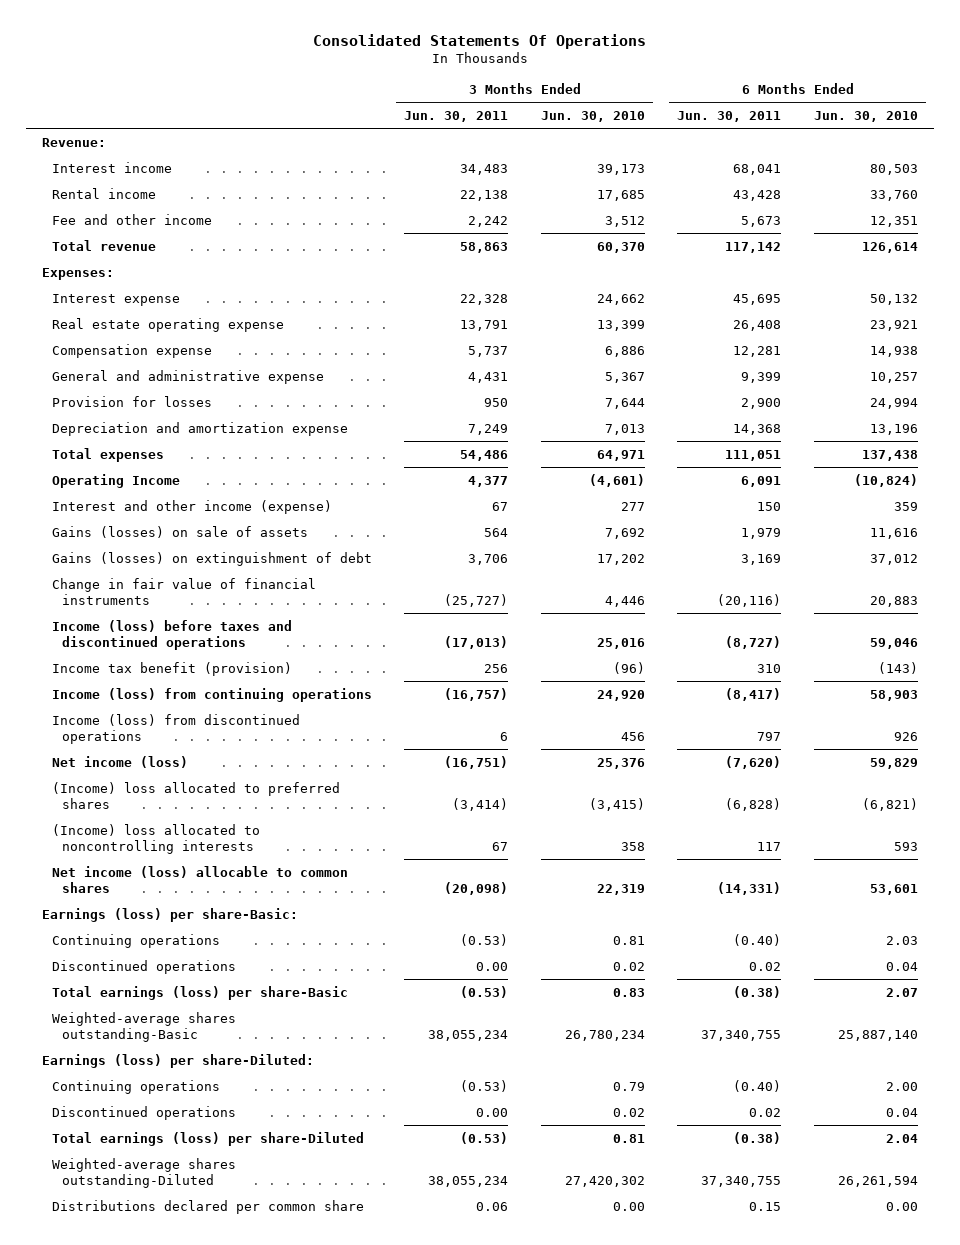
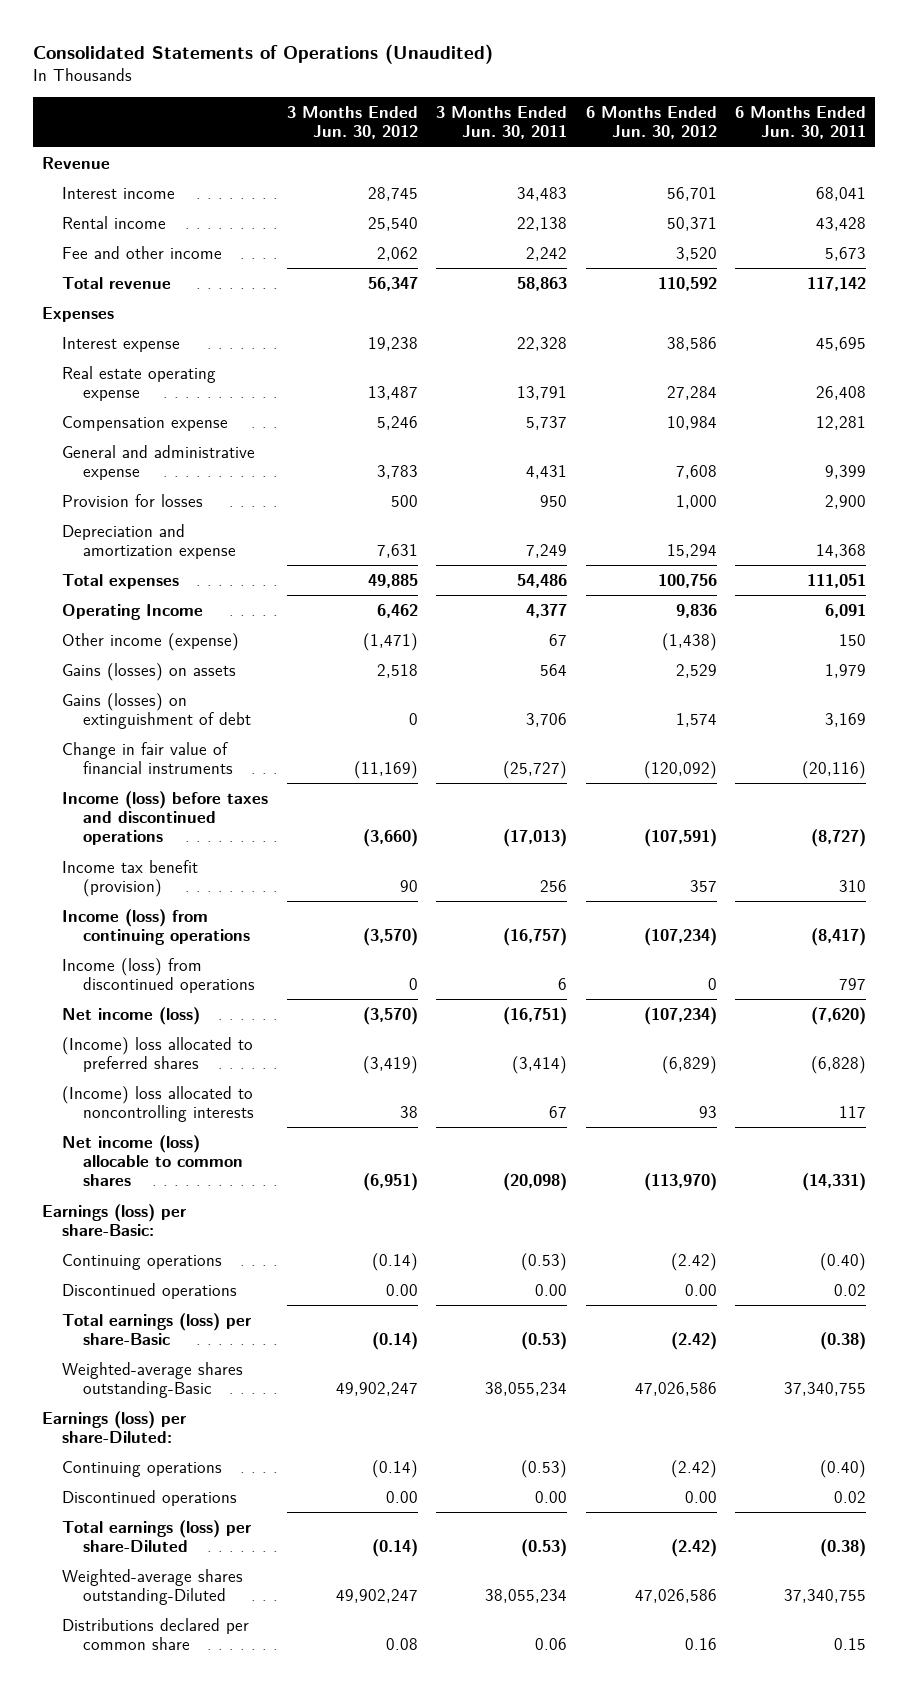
[312,33,646,49] Consolidated Statements Of Operations -> [33,43,494,64] Consolidated Statements of Operations (Unaudited)
[540,111,645,123] Jun. 30, 2010 -> none
[813,111,918,123] Jun. 30, 2010 -> none
none -> [286,105,418,140] 3 Months Ended Jun. 30, 2012
none -> [585,105,717,140] 6 Months Ended Jun. 30, 2012
[41,137,106,147] Revenue: -> [42,156,111,169] Revenue
[41,267,114,280] Expenses: -> [42,306,115,322] Expenses
[51,499,332,514] Interest and other income (expense) -> [62,632,240,651] Other income (expense)
[51,525,308,538] Gains (losses) on sale of assets -> [62,662,237,681] Gains (losses) on assets

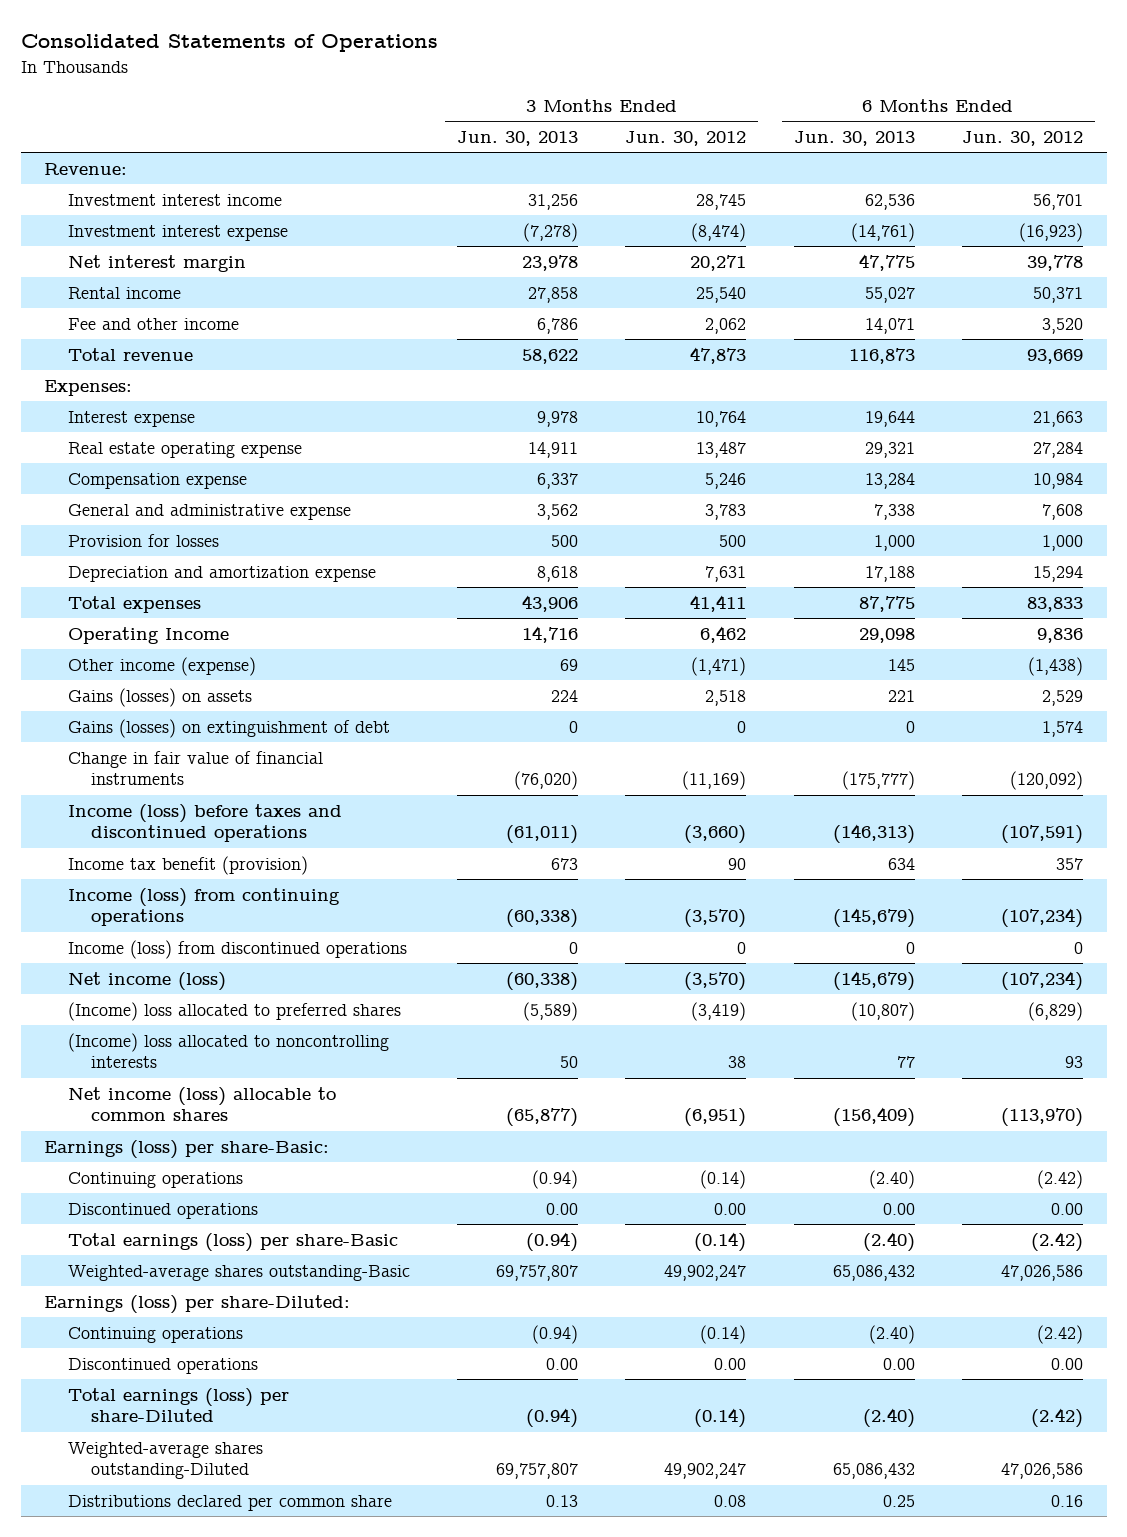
[33,43,494,64] Consolidated Statements of Operations (Unaudited) -> [20,34,438,53] Consolidated Statements of Operations
[436,105,568,140] 3 Months Ended Jun. 30, 2011 -> none
[735,105,867,140] 6 Months Ended Jun. 30, 2011 -> none
none -> [457,131,579,147] Jun. 30, 2013
none -> [793,131,915,147] Jun. 30, 2013
[42,156,111,169] Revenue -> [44,162,128,175] Revenue:
[62,186,176,199] Interest income -> [67,193,282,206] Investment interest income
none -> [67,224,288,241] Investment interest expense
none -> [67,254,246,272] Net interest margin
[367,276,418,291] 56,347 -> [690,346,747,364] 47,873
[657,276,717,291] 110,592 -> [1027,348,1084,364] 93,669
[42,306,115,322] Expenses -> [44,379,133,396] Expenses:
[367,336,418,351] 19,238 -> [696,410,747,427] 10,764
[666,336,717,351] 38,586 -> [1033,410,1084,427] 21,663
[367,573,418,588] 49,885 -> [690,594,747,612] 41,411
[657,573,717,588] 100,756 -> [1027,596,1084,612] 83,833

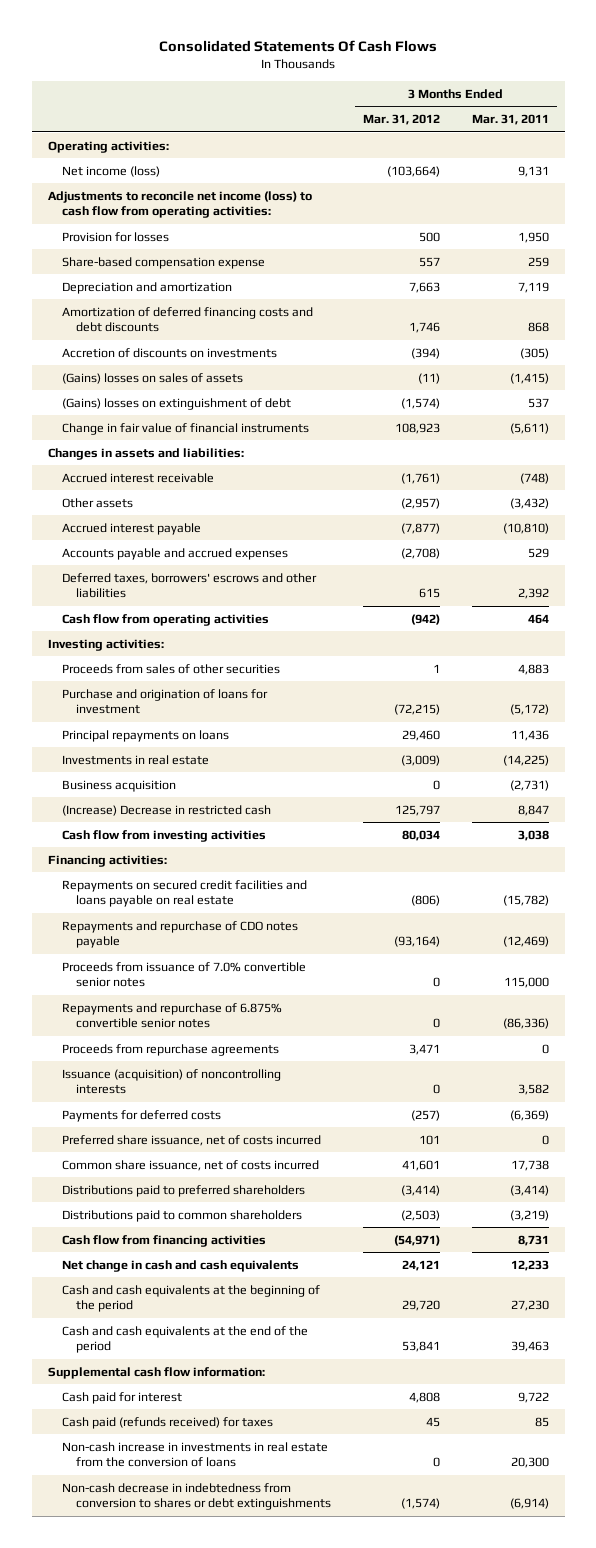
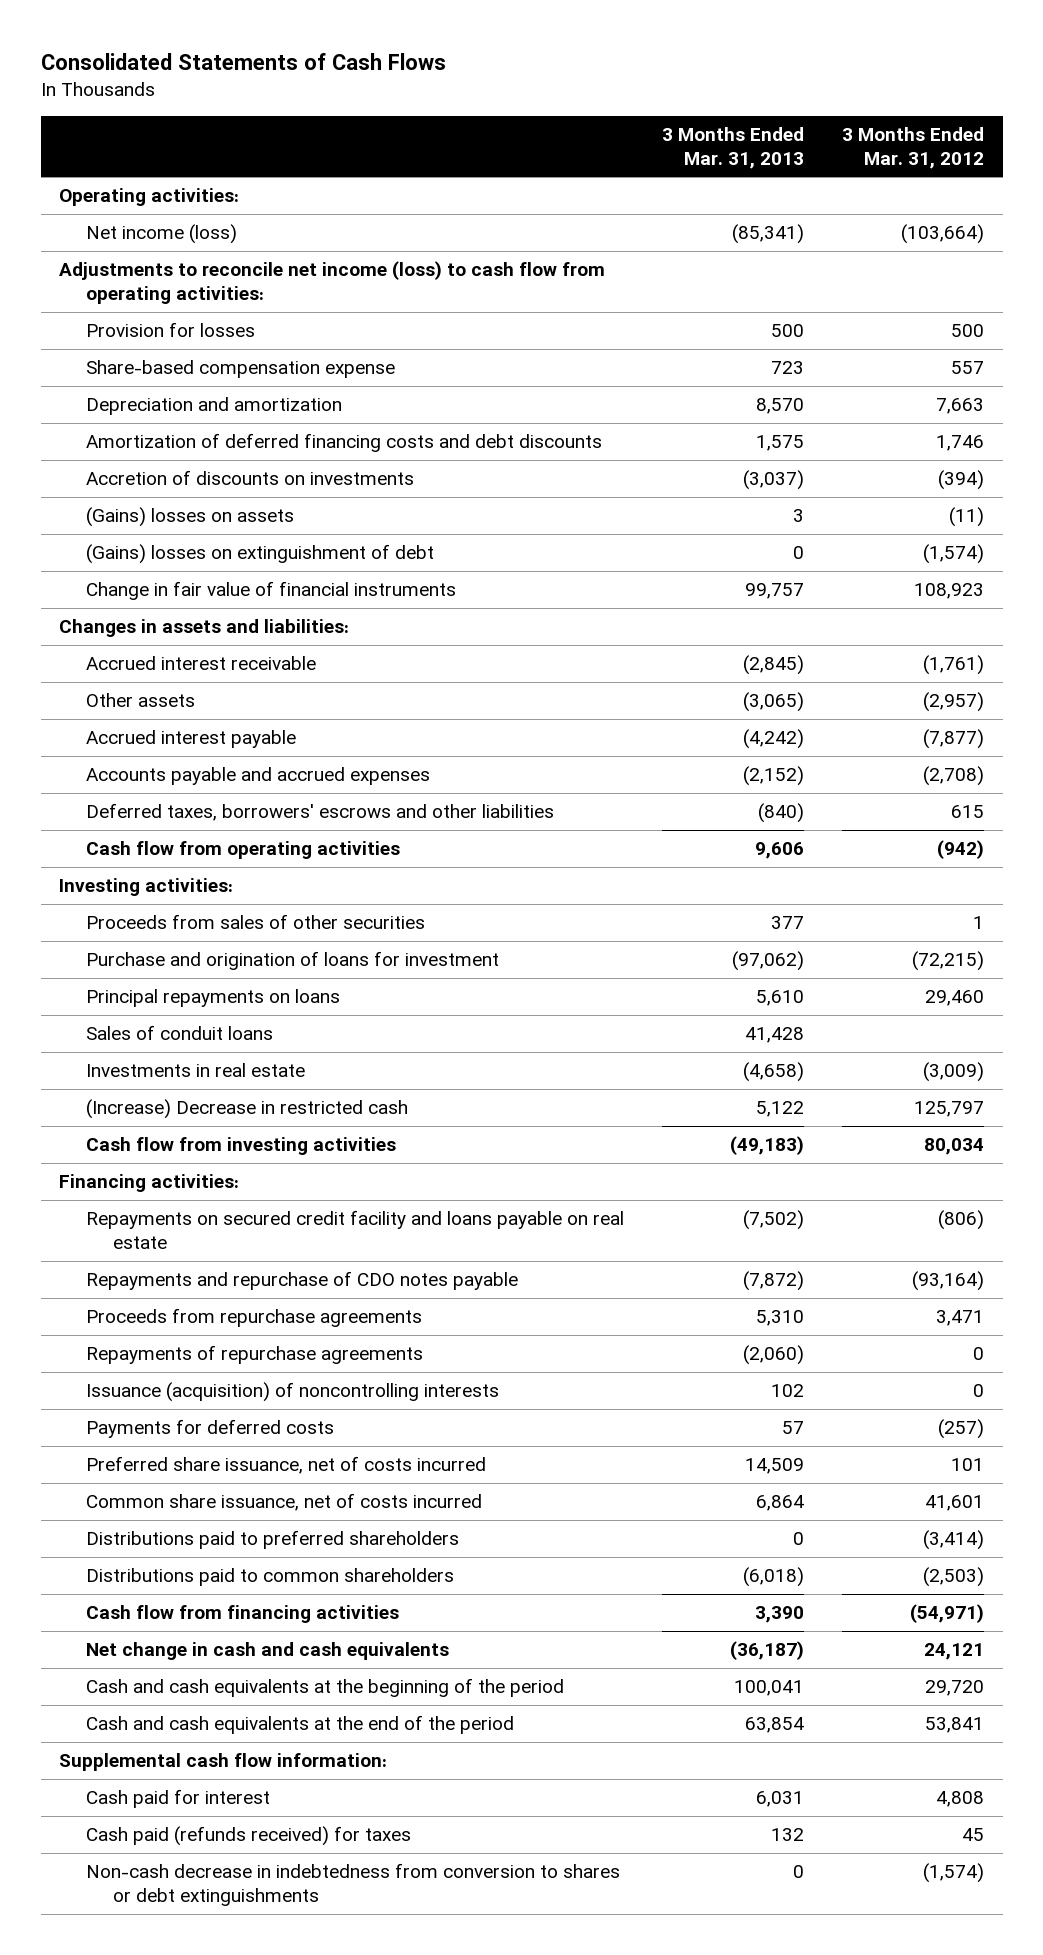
[159,40,438,53] Consolidated Statements Of Cash Flows -> [40,53,446,71] Consolidated Statements of Cash Flows
[471,114,549,126] Mar. 31, 2011 -> none
none -> [662,126,805,169] 3 Months Ended Mar. 31, 2013
[61,372,243,384] (Gains) losses on sales of assets -> [86,507,295,528] (Gains) losses on assets
none -> [86,1025,274,1041] Sales of conduit loans
[61,779,176,792] Business acquisition -> none
[61,879,307,908] Repayments on secured credit facilities and loans payable on real estate -> [86,1210,625,1250] Repayments on secured credit facility and loans payable on real estate
[61,961,306,988] Proceeds from issuance of 7.0% convertible senior notes -> none
[61,1002,282,1029] Repayments and repurchase of 6.875% convertible senior notes -> none
none -> [86,1345,424,1365] Repayments of repurchase agreements
[61,1441,328,1468] Non-cash increase in investments in real estate from the conversion of loans -> none

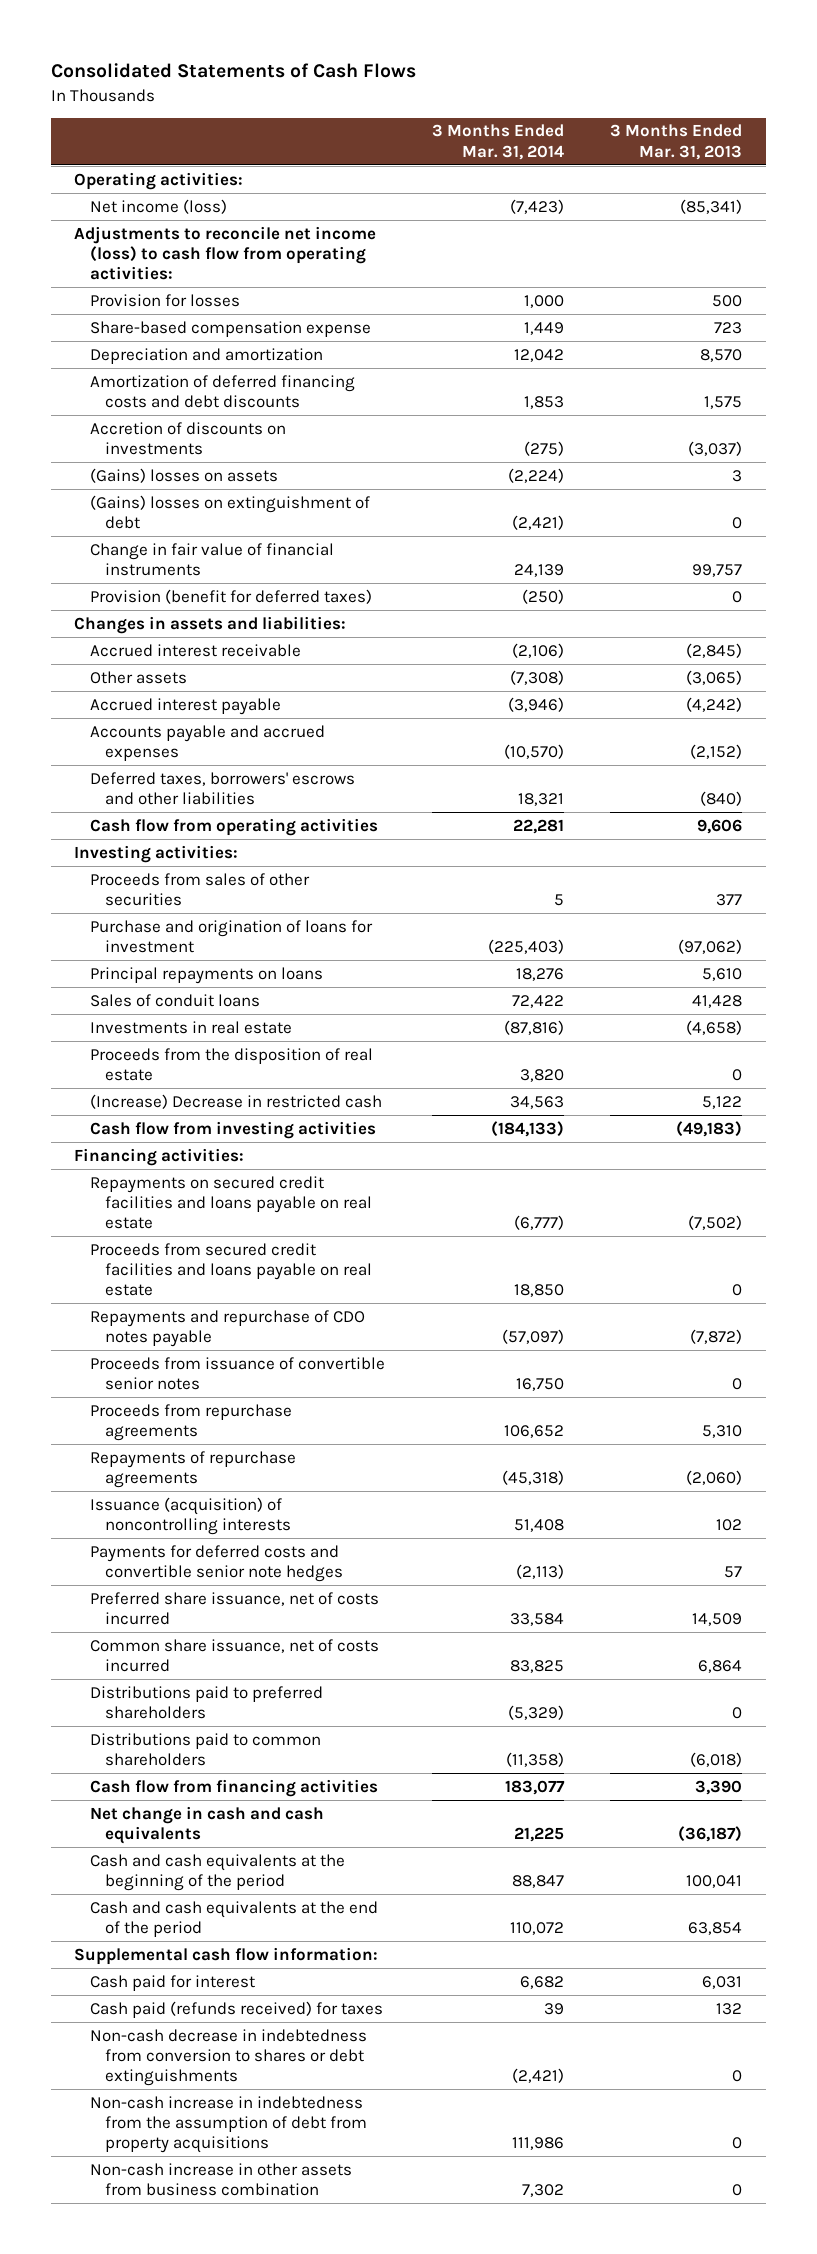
[841,126,984,169] 3 Months Ended Mar. 31, 2012 -> none
none -> [431,124,564,160] 3 Months Ended Mar. 31, 2014
none -> [89,588,372,604] Provision (benefit for deferred taxes)
none -> [89,1047,373,1082] Proceeds from the disposition of real estate
[86,1210,625,1250] Repayments on secured credit facility and loans payable on real estate -> [89,1175,373,1230] Repayments on secured credit facilities and loans payable on real estate
none -> [89,1242,373,1297] Proceeds from secured credit facilities and loans payable on real estate
none -> [89,1356,385,1391] Proceeds from issuance of convertible senior notes
[86,1419,335,1439] Payments for deferred costs -> [89,1544,344,1583] Payments for deferred costs and convertible senior note hedges
none -> [89,2095,368,2154] Non-cash increase in indebtedness from the assumption of debt from property acquisitions
none -> [89,2162,352,2197] Non-cash increase in other assets from business combination

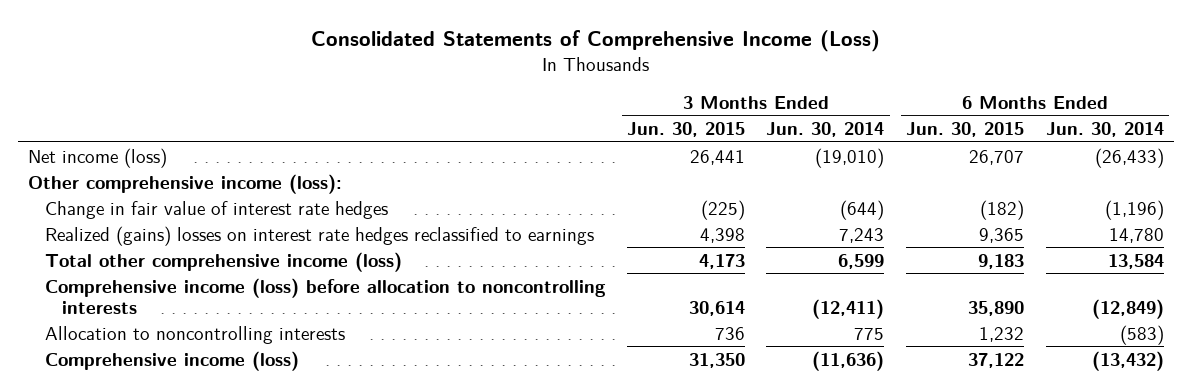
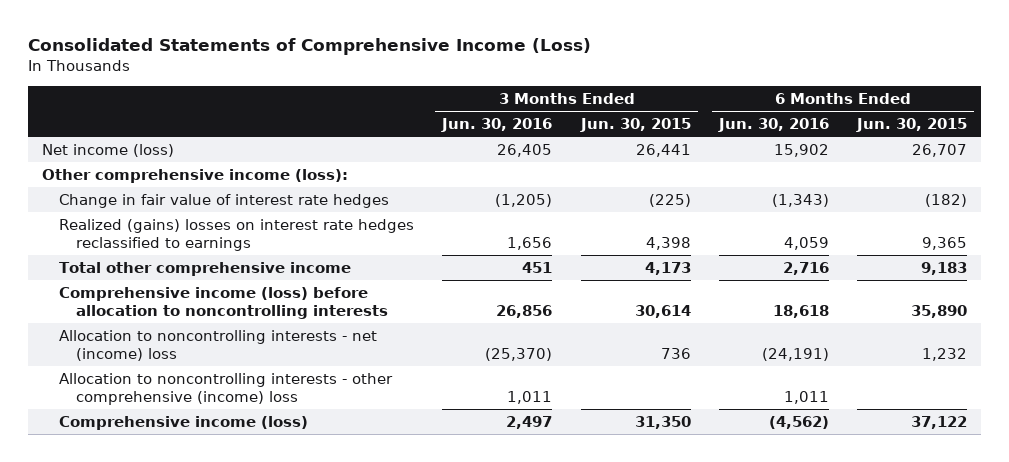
[766,121,885,137] Jun. 30, 2014 -> none
[1045,121,1164,137] Jun. 30, 2014 -> none
none -> [441,118,553,133] Jun. 30, 2016
none -> [717,118,829,133] Jun. 30, 2016
[45,251,403,272] Total other comprehensive income (loss) -> [59,262,352,277] Total other comprehensive income
[45,325,346,344] Allocation to noncontrolling interests -> [59,330,378,361] Allocation to noncontrolling interests - net (income) loss
none -> [59,373,394,405] Allocation to noncontrolling interests - other comprehensive (income) loss

